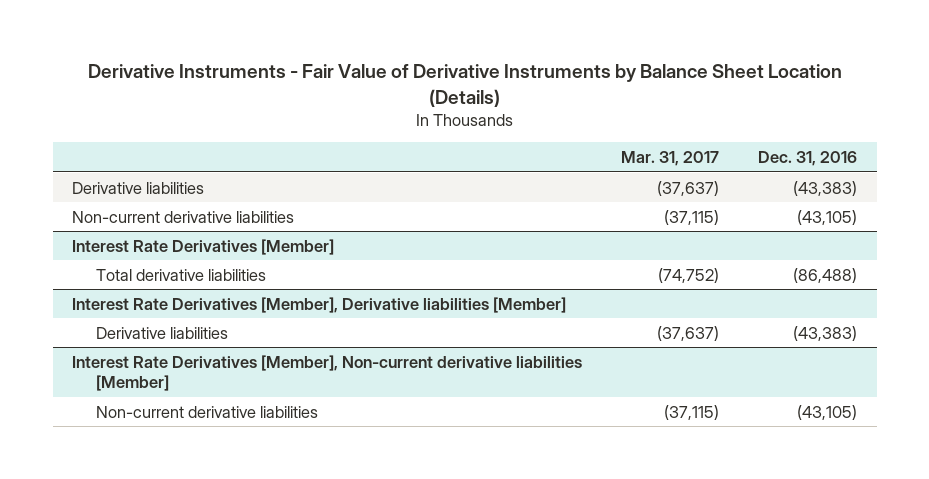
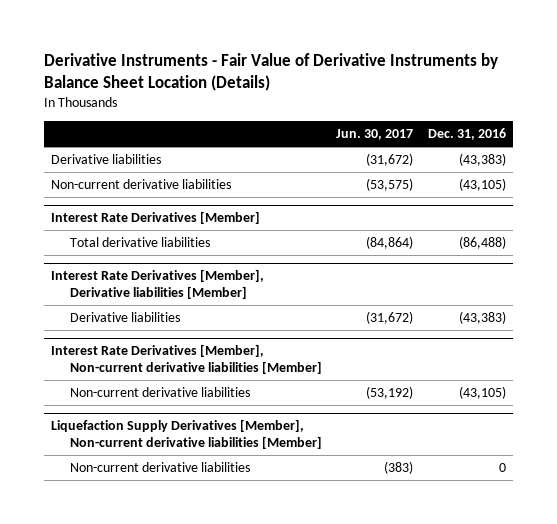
[621,151,720,167] Mar. 31, 2017 -> none
none -> [336,129,414,141] Jun. 30, 2017
none -> [51,419,322,449] Liquefaction Supply Derivatives [Member], Non-current derivative liabilities [Member]
none -> [69,462,250,473] Non-current derivative liabilities

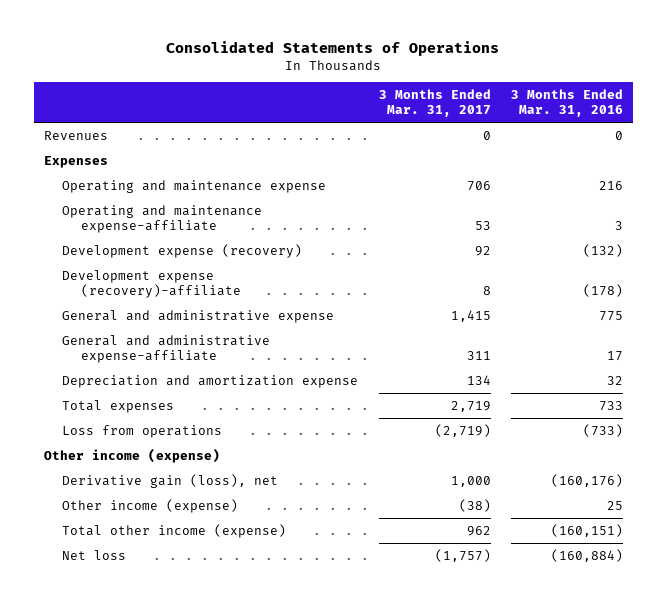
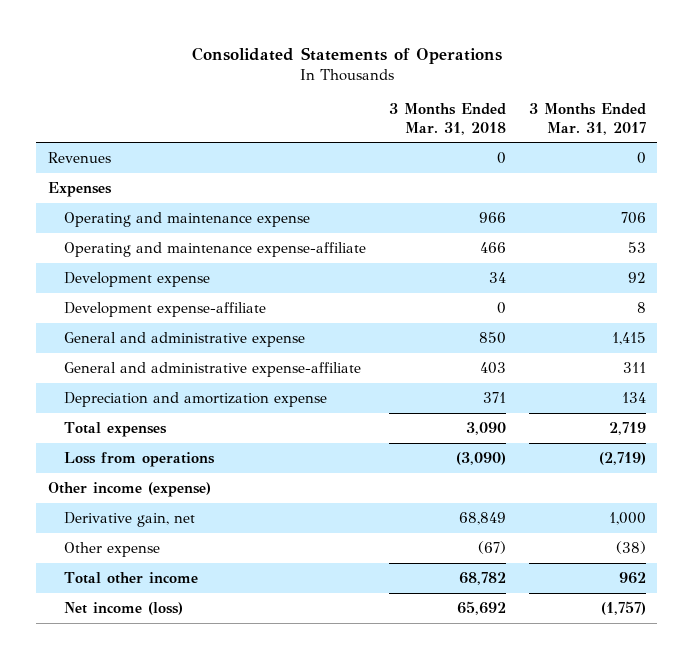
[511,89,624,118] 3 Months Ended Mar. 31, 2016 -> none
none -> [388,103,506,135] 3 Months Ended Mar. 31, 2018
[62,243,303,258] Development expense (recovery) -> [63,271,210,287] Development expense
[62,269,241,299] Development expense (recovery)-affiliate -> [63,301,266,317] Development expense-affiliate
[62,473,279,488] Derivative gain (loss), net -> [63,511,195,527] Derivative gain, net
[62,498,239,513] Other income (expense) -> [63,541,160,557] Other expense
[62,523,287,538] Total other income (expense) -> [63,571,198,584] Total other income
[62,549,127,560] Net loss -> [63,601,183,615] Net income (loss)

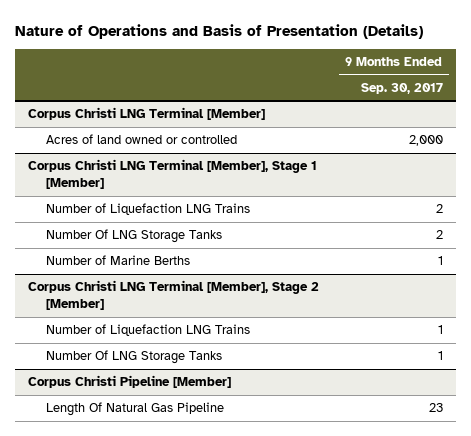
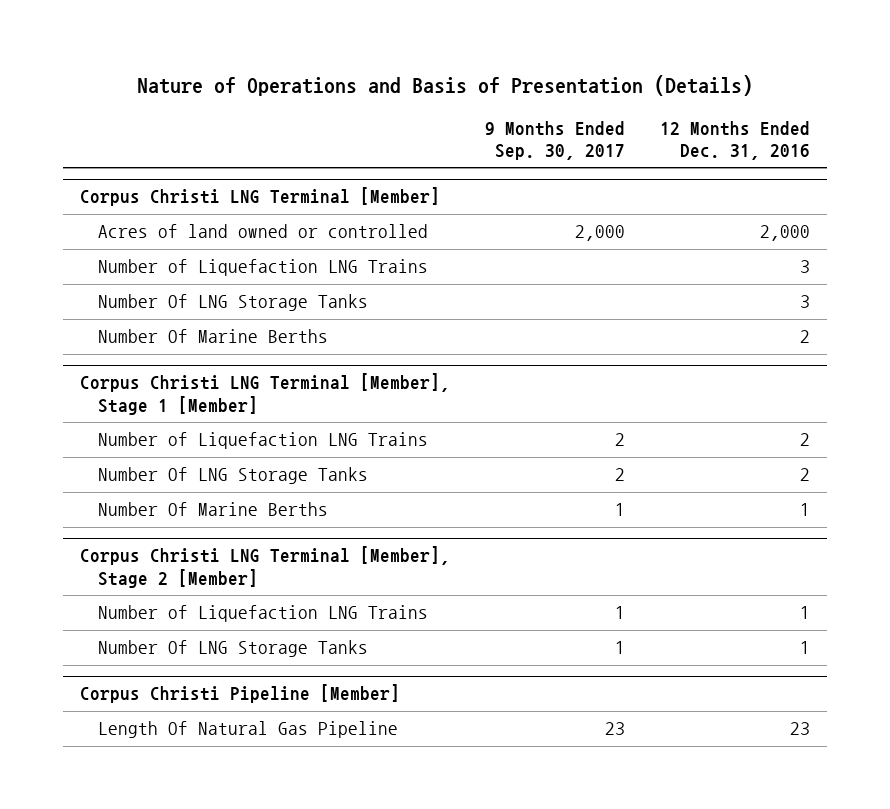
none -> [659,120,810,160] 12 Months Ended Dec. 31, 2016
none -> [98,259,429,277] Number of Liquefaction LNG Trains
none -> [98,294,369,312] Number Of LNG Storage Tanks
none -> [98,329,329,344] Number Of Marine Berths
[46,255,191,266] Number of Marine Berths -> [98,502,329,517] Number Of Marine Berths

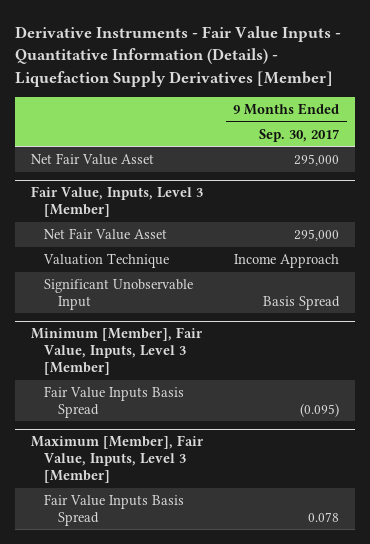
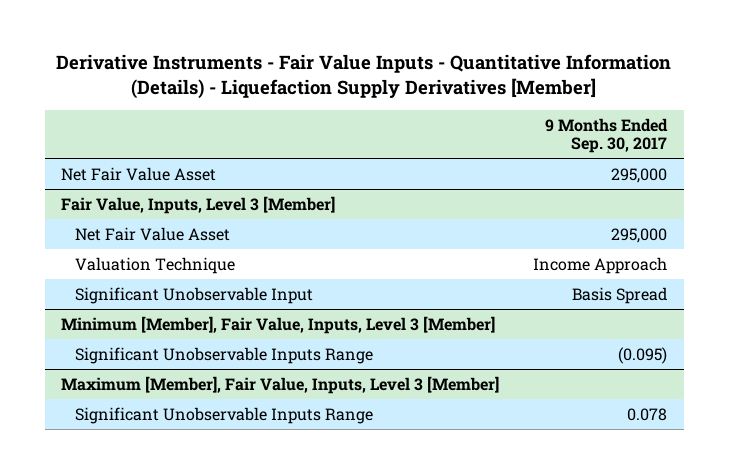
[44,385,185,418] Fair Value Inputs Basis Spread -> [75,346,374,364] Significant Unobservable Inputs Range
[44,493,185,526] Fair Value Inputs Basis Spread -> [75,406,374,424] Significant Unobservable Inputs Range

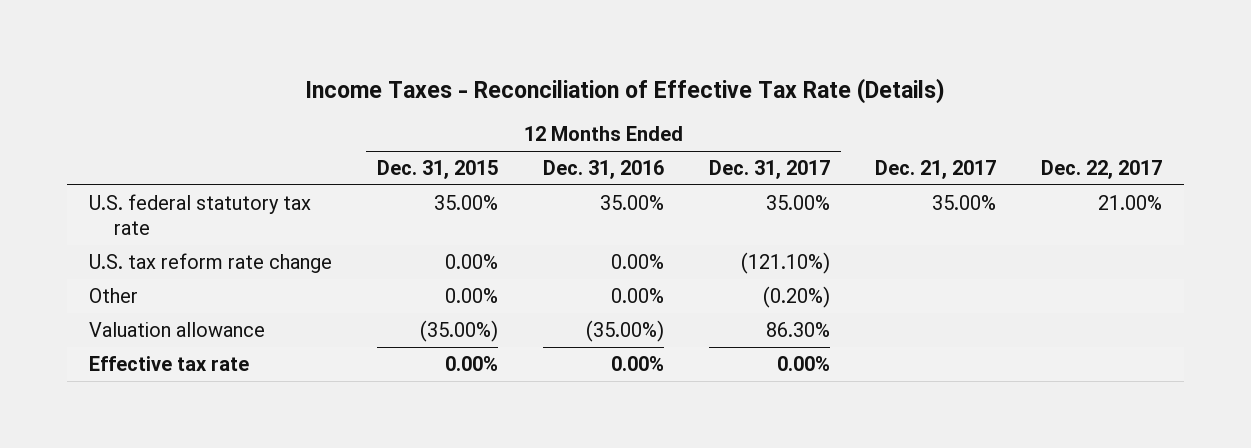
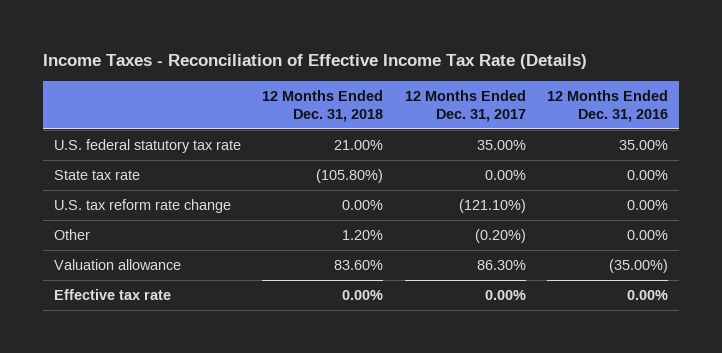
[305,77,946,104] Income Taxes - Reconciliation of Effective Tax Rate (Details) -> [43,54,588,70] Income Taxes - Reconciliation of Effective Income Tax Rate (Details)
[377,159,499,179] Dec. 31, 2015 -> none
[874,159,996,179] Dec. 21, 2017 -> none
[1040,159,1162,179] Dec. 22, 2017 -> none
none -> [262,89,384,123] 12 Months Ended Dec. 31, 2018
none -> [53,169,140,180] State tax rate

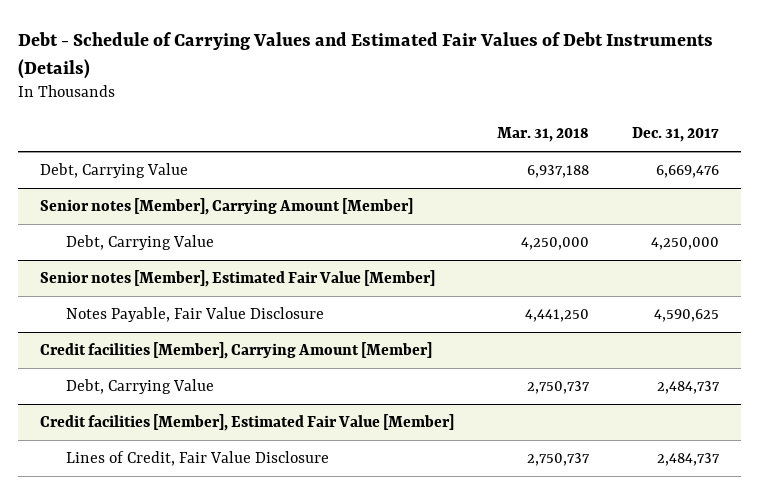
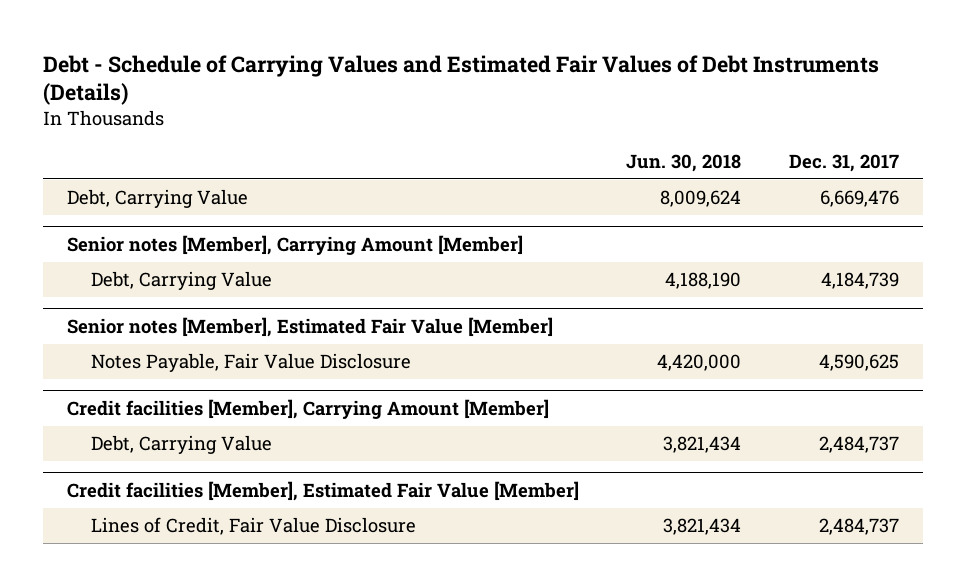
[497,127,590,143] Mar. 31, 2018 -> none
none -> [626,153,742,172] Jun. 30, 2018
[651,237,720,251] 4,250,000 -> [821,272,900,290] 4,184,739

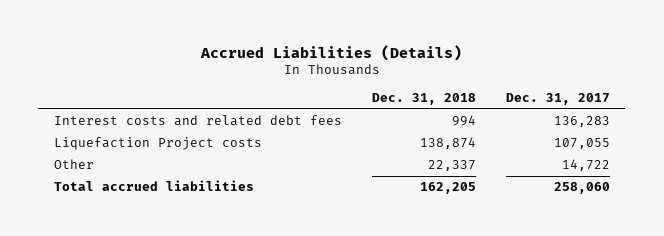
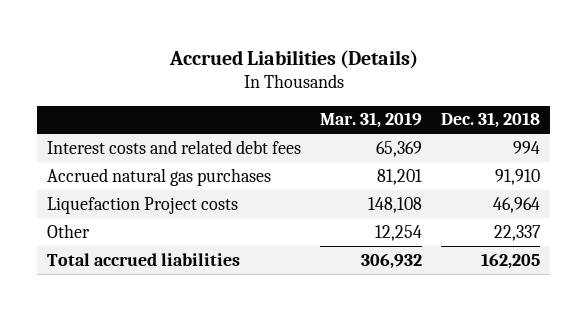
[506,93,611,106] Dec. 31, 2017 -> none
none -> [320,112,423,129] Mar. 31, 2019
none -> [46,167,271,186] Accrued natural gas purchases
[419,137,476,150] 138,874 -> [493,196,541,213] 46,964

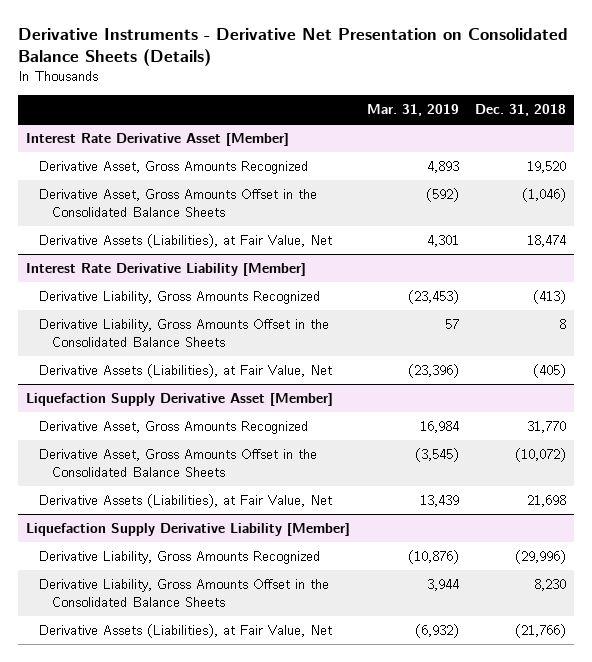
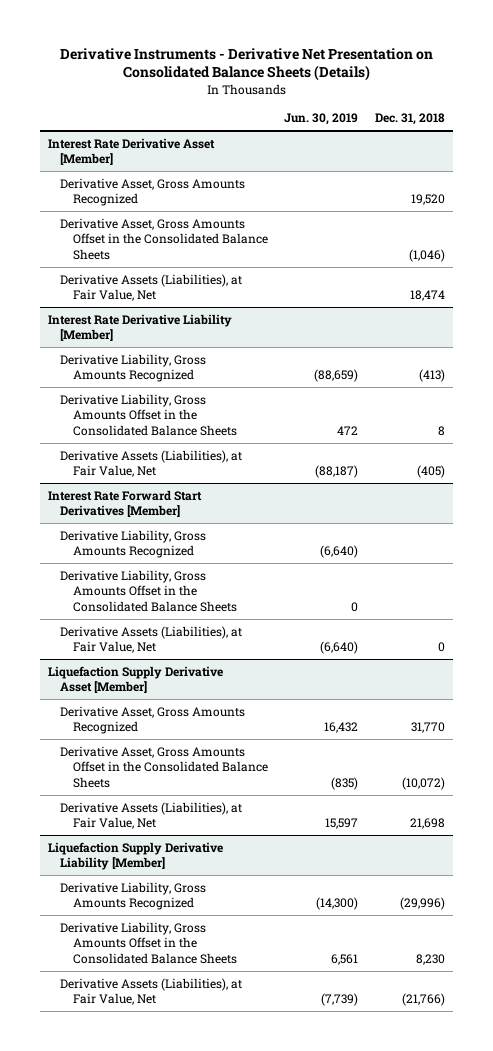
[366,103,459,116] Mar. 31, 2019 -> none
none -> [284,113,359,126] Jun. 30, 2019
none -> [48,489,203,518] Interest Rate Forward Start Derivatives [Member]
none -> [60,529,207,559] Derivative Liability, Gross Amounts Recognized
none -> [60,569,237,612] Derivative Liability, Gross Amounts Offset in the Consolidated Balance Sheets
none -> [60,625,243,654] Derivative Assets (Liabilities), at Fair Value, Net

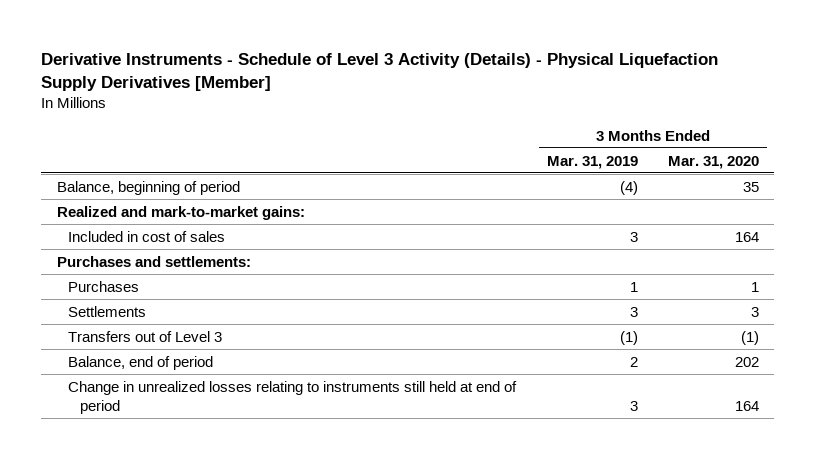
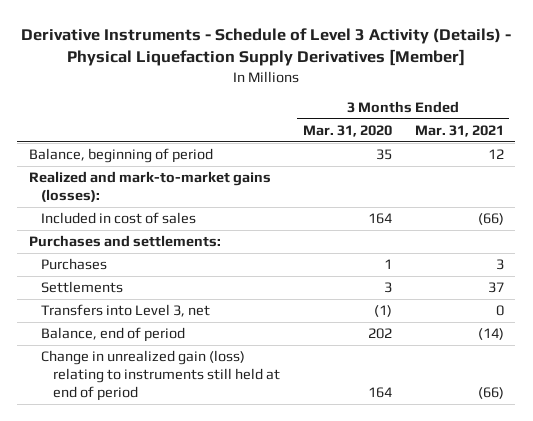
[546,155,638,169] Mar. 31, 2019 -> none
none -> [414,124,504,137] Mar. 31, 2021
[56,205,305,220] Realized and mark-to-market gains: -> [28,171,271,203] Realized and mark-to-market gains (losses):
[68,330,223,342] Transfers out of Level 3 -> none
none -> [40,304,210,318] Transfers into Level 3, net
[68,380,518,414] Change in unrealized losses relating to instruments still held at end of period -> [40,350,280,402] Change in unrealized gain (loss) relating to instruments still held at end of period

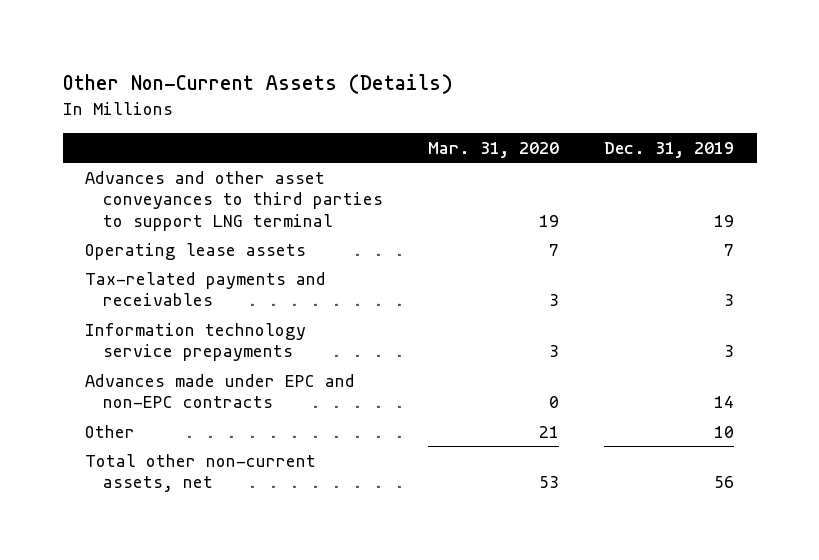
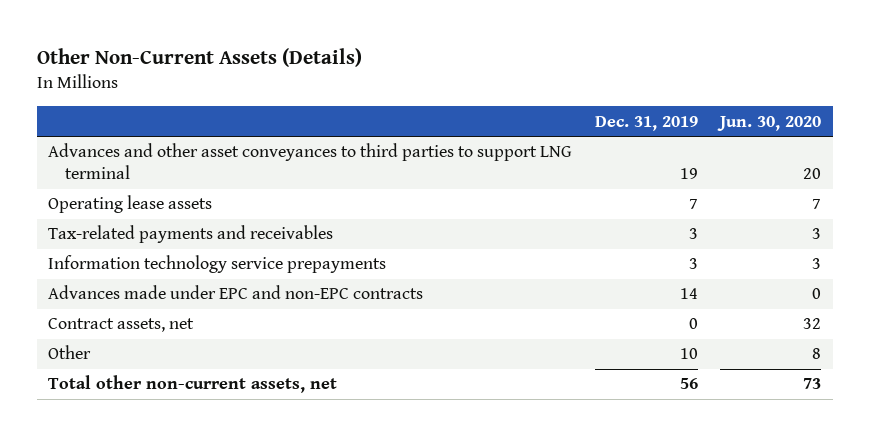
[427,141,559,158] Mar. 31, 2020 -> none
none -> [717,115,822,131] Jun. 30, 2020
none -> [48,318,195,333] Contract assets, net

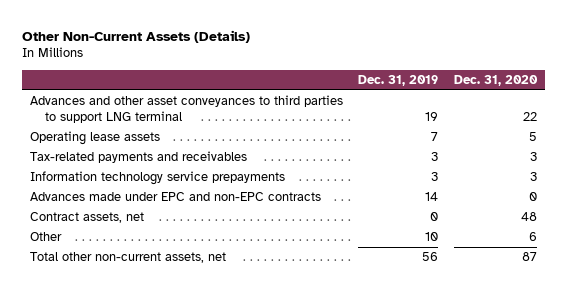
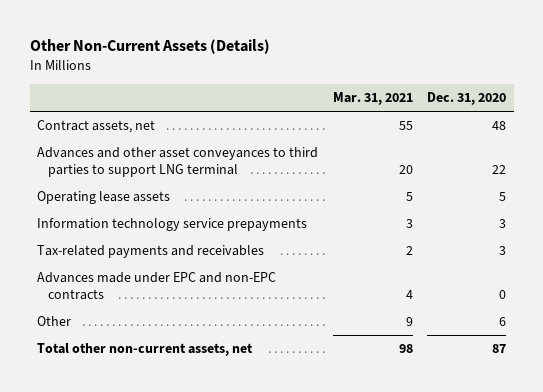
[358,74,439,86] Dec. 31, 2019 -> none
none -> [332,92,413,106] Mar. 31, 2021
[29,212,144,224] Contract assets, net -> [36,119,155,133] Contract assets, net
[29,151,247,164] Tax-related payments and receivables -> [36,244,264,258] Tax-related payments and receivables

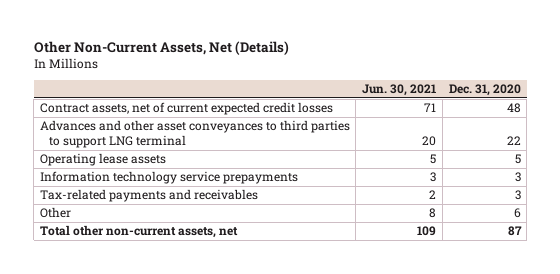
[29,39,270,55] Other Non-Current Assets (Details) -> [33,40,289,55] Other Non-Current Assets, Net (Details)
[332,92,413,106] Mar. 31, 2021 -> none
none -> [362,84,437,97] Jun. 30, 2021
[36,119,155,133] Contract assets, net -> none
none -> [39,102,333,116] Contract assets, net of current expected credit losses
[36,271,276,301] Advances made under EPC and non-EPC contracts -> none

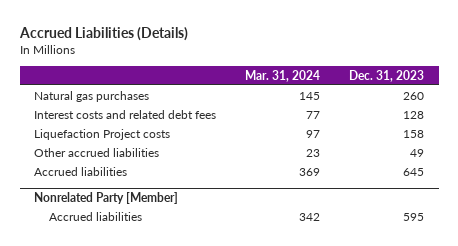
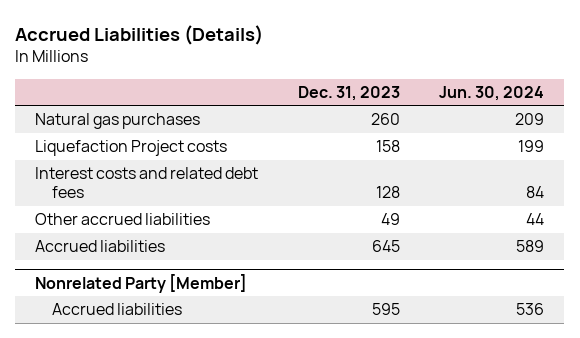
[245,69,321,82] Mar. 31, 2024 -> none
none -> [439,85,545,101] Jun. 30, 2024
[34,109,217,119] Interest costs and related debt fees -> [35,167,259,199] Interest costs and related debt fees

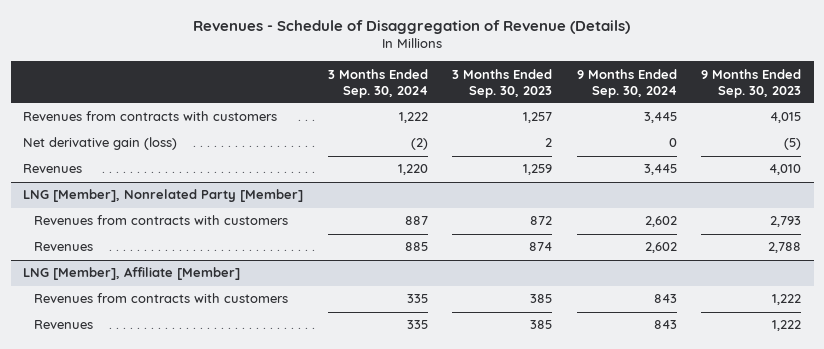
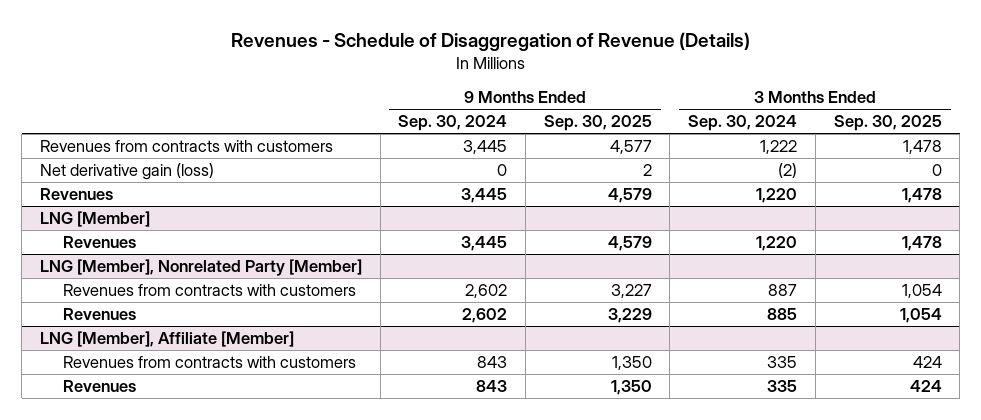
[452,68,553,98] 3 Months Ended Sep. 30, 2023 -> none
[701,68,802,98] 9 Months Ended Sep. 30, 2023 -> none
none -> [543,115,652,132] Sep. 30, 2025
none -> [833,115,942,132] Sep. 30, 2025
none -> [39,210,150,227] LNG [Member]
none -> [62,235,136,248] Revenues

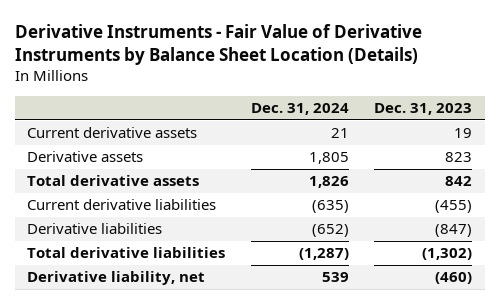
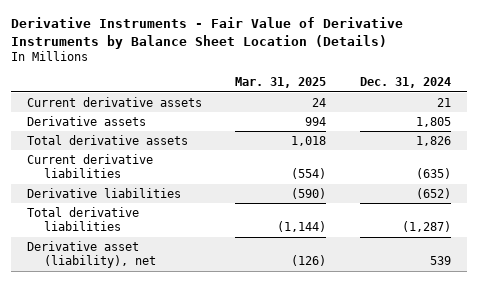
[373,103,472,116] Dec. 31, 2023 -> none
none -> [235,77,327,89] Mar. 31, 2025
[27,271,206,286] Derivative liability, net -> [27,240,156,269] Derivative asset (liability), net

